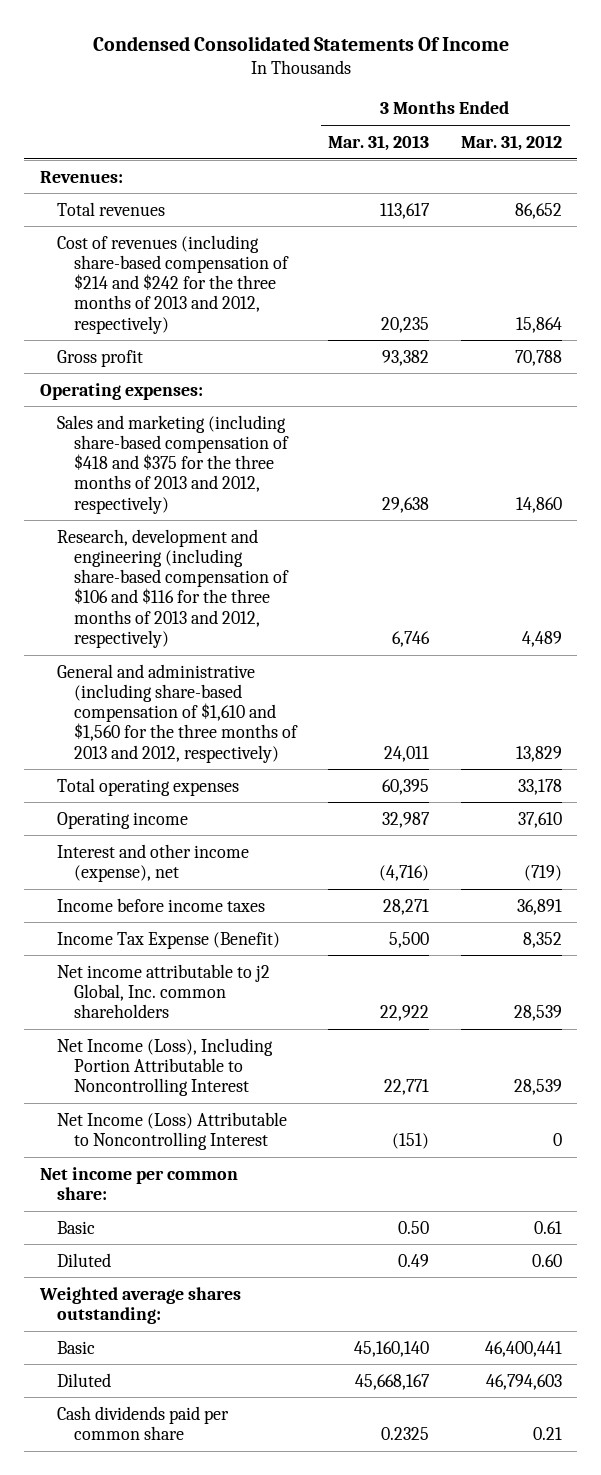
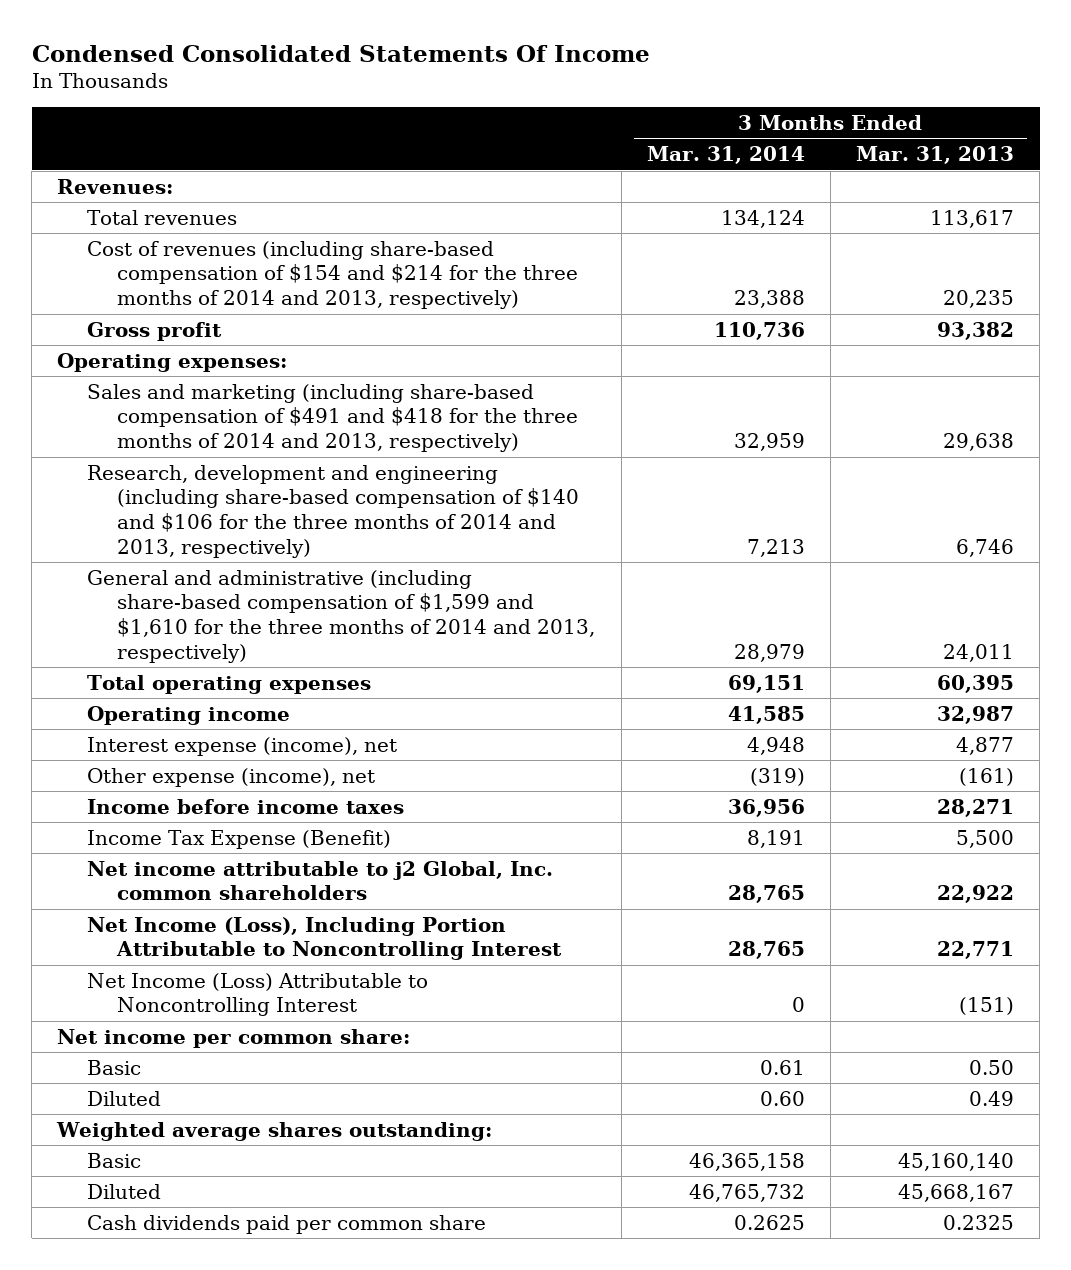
[460,134,562,151] Mar. 31, 2012 -> none
none -> [646,146,805,165] Mar. 31, 2014
[56,234,290,334] Cost of revenues (including share-based compensation of $214 and $242 for the three months of 2013 and 2012, respectively) -> [87,240,579,309] Cost of revenues (including share-based compensation of $154 and $214 for the three months of 2014 and 2013, respectively)
[56,414,290,514] Sales and marketing (including share-based compensation of $418 and $375 for the three months of 2013 and 2012, respectively) -> [87,383,579,452] Sales and marketing (including share-based compensation of $491 and $418 for the three months of 2014 and 2013, respectively)
[56,528,290,648] Research, development and engineering (including share-based compensation of $106 and $116 for the three months of 2013 and 2012, respectively) -> [87,464,580,558] Research, development and engineering (including share-based compensation of $140 and $106 for the three months of 2014 and 2013, respectively)
[56,663,299,763] General and administrative (including share-based compensation of $1,610 and $1,560 for the three months of 2013 and 2012, respectively) -> [87,569,596,663] General and administrative (including share-based compensation of $1,599 and $1,610 for the three months of 2014 and 2013, respectively)
none -> [87,736,398,756] Interest expense (income), net
[56,843,249,882] Interest and other income (expense), net -> [87,767,376,787] Other expense (income), net
[379,864,430,881] (4,716) -> [959,767,1015,786] (161)

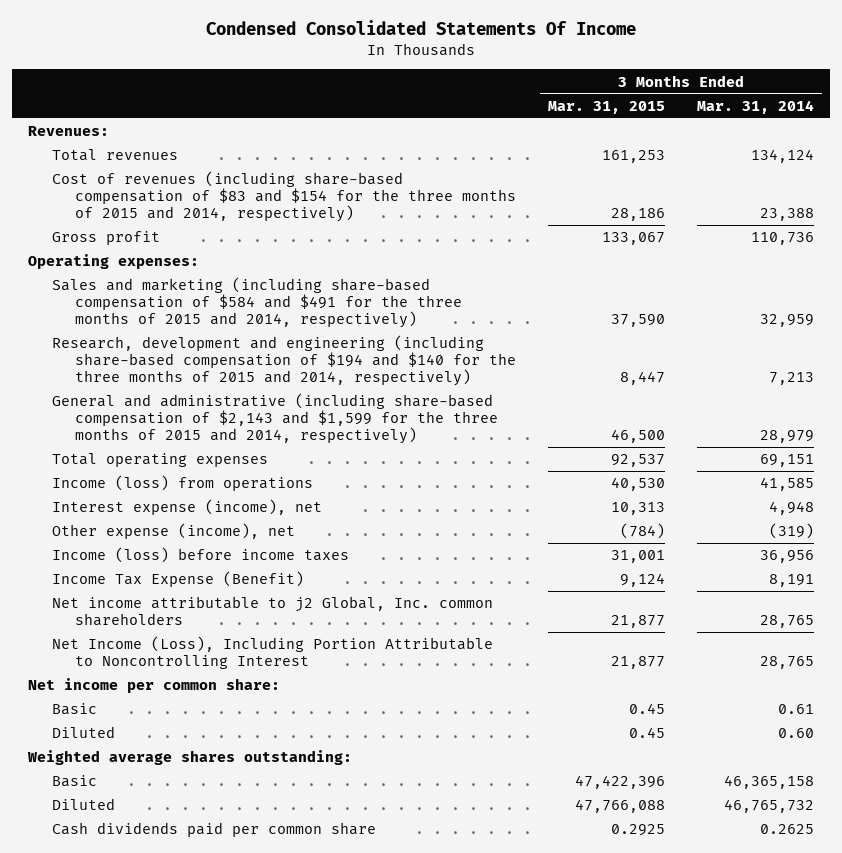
[856,146,1015,165] Mar. 31, 2013 -> none
none -> [547,100,665,114] Mar. 31, 2015
[87,240,579,309] Cost of revenues (including share-based compensation of $154 and $214 for the three months of 2014 and 2013, respectively) -> [51,171,516,223] Cost of revenues (including share-based compensation of $83 and $154 for the three months of 2015 and 2014, respectively)
[87,383,579,452] Sales and marketing (including share-based compensation of $491 and $418 for the three months of 2014 and 2013, respectively) -> [51,277,462,329] Sales and marketing (including share-based compensation of $584 and $491 for the three months of 2015 and 2014, respectively)
[87,464,580,558] Research, development and engineering (including share-based compensation of $140 and $106 for the three months of 2014 and 2013, respectively) -> [51,335,516,387] Research, development and engineering (including share-based compensation of $194 and $140 for the three months of 2015 and 2014, respectively)
[87,569,596,663] General and administrative (including share-based compensation of $1,599 and $1,610 for the three months of 2014 and 2013, respectively) -> [51,393,498,445] General and administrative (including share-based compensation of $2,143 and $1,599 for the three months of 2015 and 2014, respectively)
[87,705,291,725] Operating income -> [51,475,313,492] Income (loss) from operations
[87,798,405,814] Income before income taxes -> [51,547,349,564] Income (loss) before income taxes
[87,972,429,1017] Net Income (Loss) Attributable to Noncontrolling Interest -> none

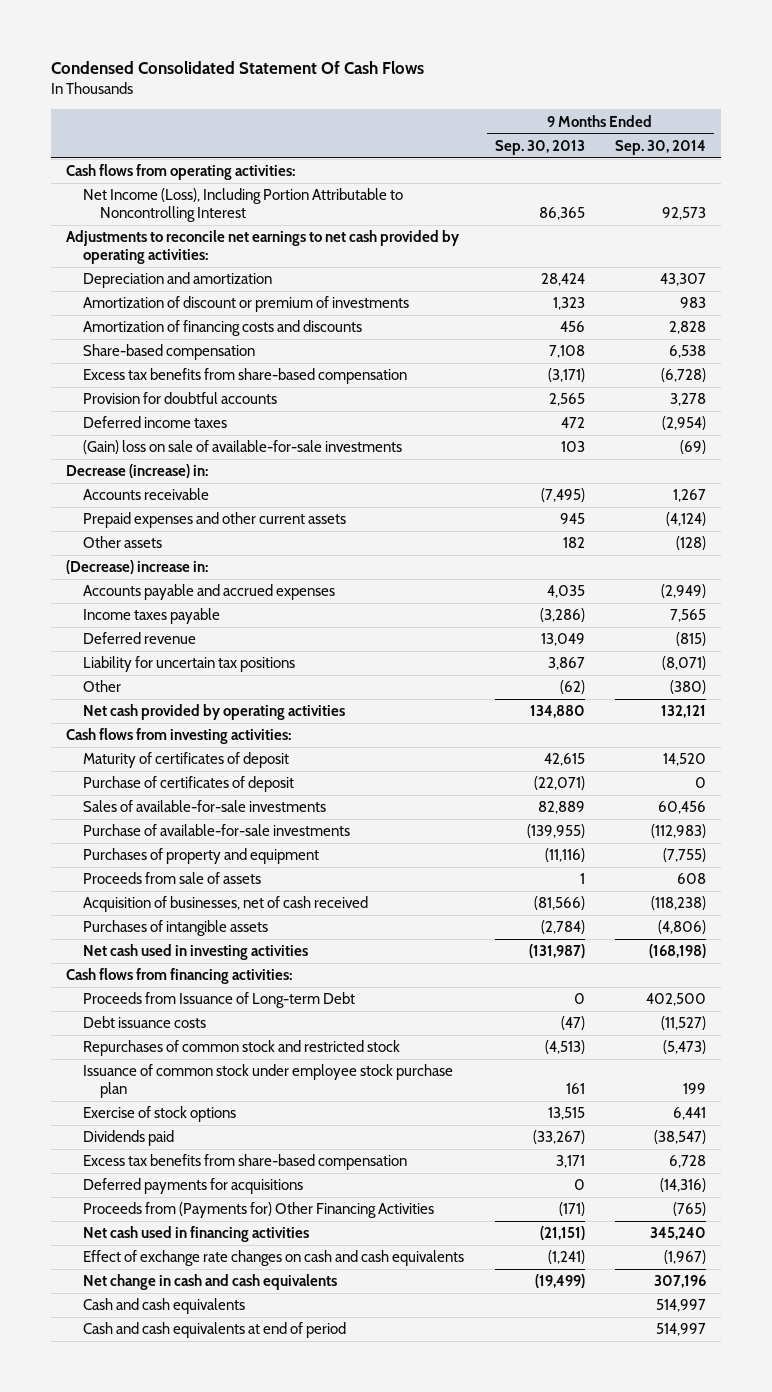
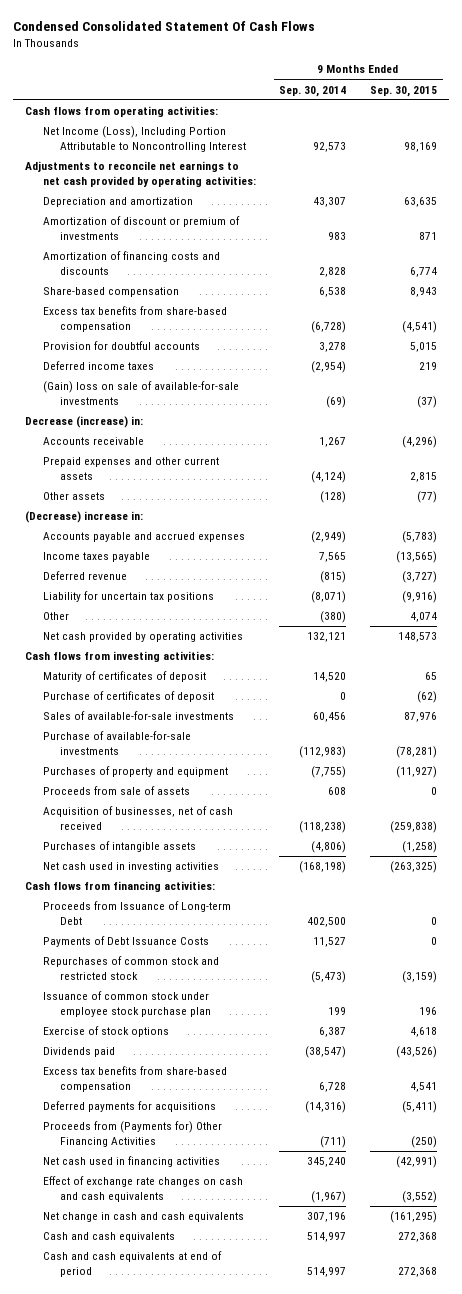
[494,139,585,155] Sep. 30, 2013 -> none
none -> [370,85,438,97] Sep. 30, 2015
[83,1016,207,1029] Debt issuance costs -> [42,936,209,948] Payments of Debt Issuance Costs
[660,1016,706,1031] (11,527) -> [313,937,347,948] 11,527
[672,1107,706,1121] 6,441 -> [319,1027,347,1038] 6,387
[672,1202,706,1217] (765) -> [320,1136,347,1149] (711)

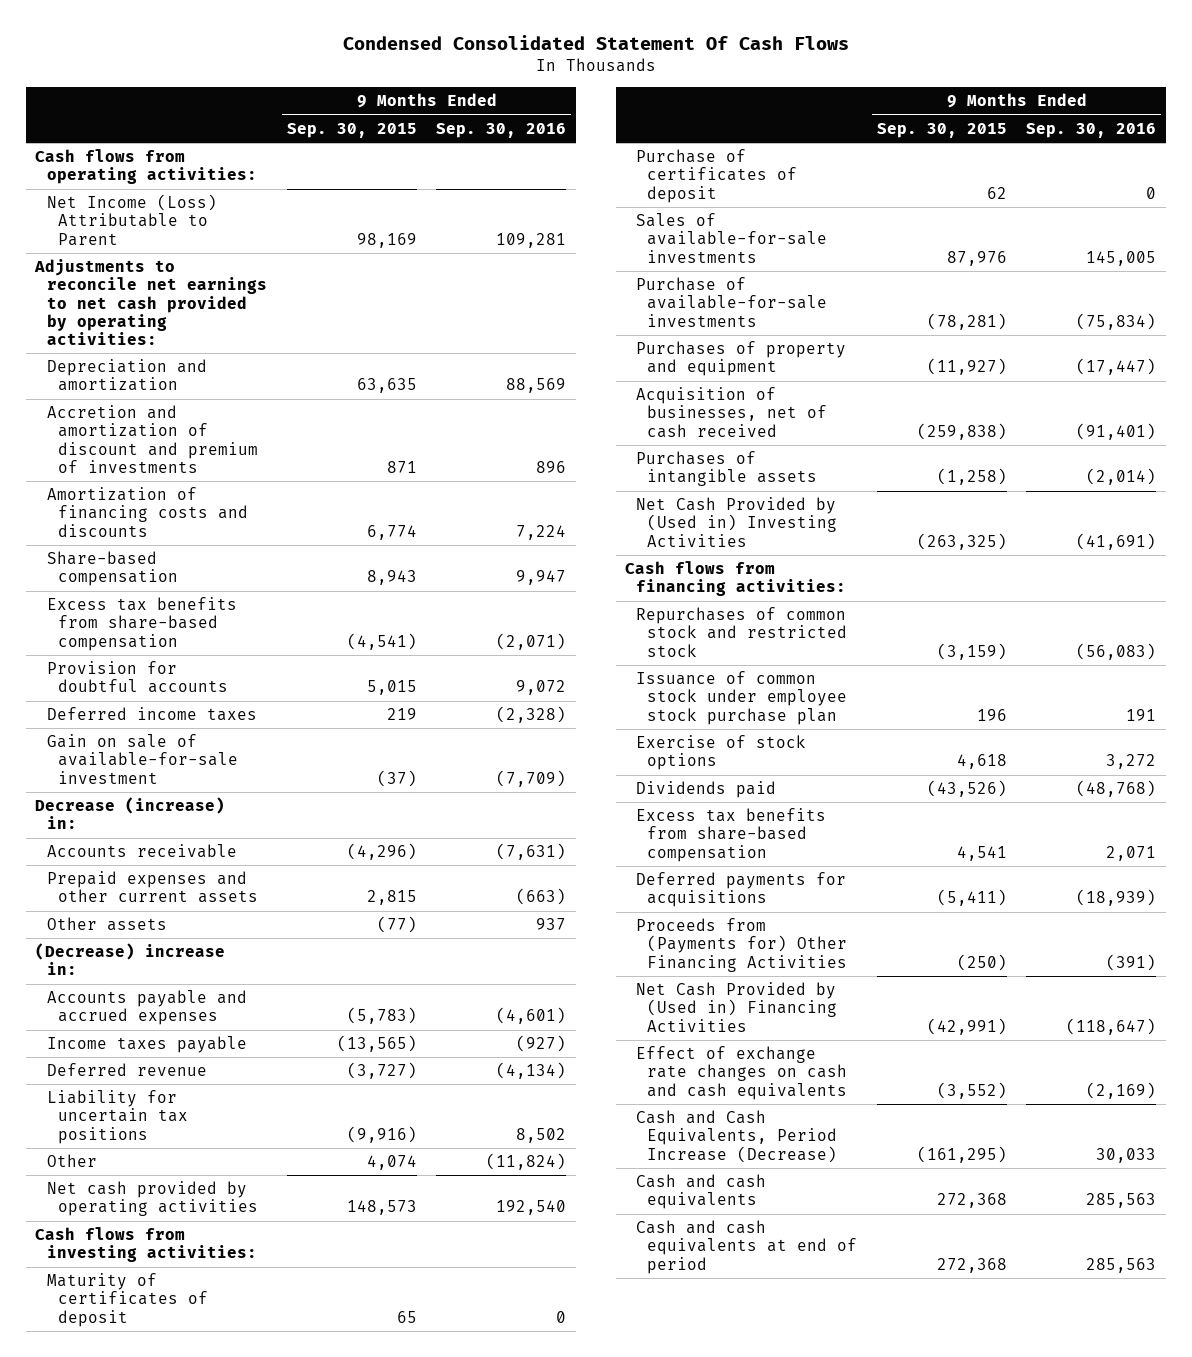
[279,85,347,97] Sep. 30, 2014 -> none
none -> [436,122,567,138] Sep. 30, 2016
[42,126,247,153] Net Income (Loss), Including Portion Attributable to Noncontrolling Interest -> [46,194,217,246] Net Income (Loss) Attributable to Parent
[42,216,240,241] Amortization of discount or premium of investments -> [46,405,258,473] Accretion and amortization of discount and premium of investments
[42,381,239,406] (Gain) loss on sale of available-for-sale investments -> [46,734,238,784] Gain on sale of available-for-sale investment
[417,691,438,704] (62) -> [986,186,1007,199] 62
[42,786,190,796] Proceeds from sale of assets -> none
[42,862,219,873] Net cash used in investing activities -> [636,497,838,547] Net Cash Provided by (Used in) Investing Activities
[42,901,231,926] Proceeds from Issuance of Long-term Debt -> none
[42,936,209,948] Payments of Debt Issuance Costs -> none
[42,1156,220,1168] Net cash used in financing activities -> [636,982,838,1032] Net Cash Provided by (Used in) Financing Activities
[42,1212,244,1223] Net change in cash and cash equivalents -> [636,1110,838,1163] Cash and Cash Equivalents, Period Increase (Decrease)

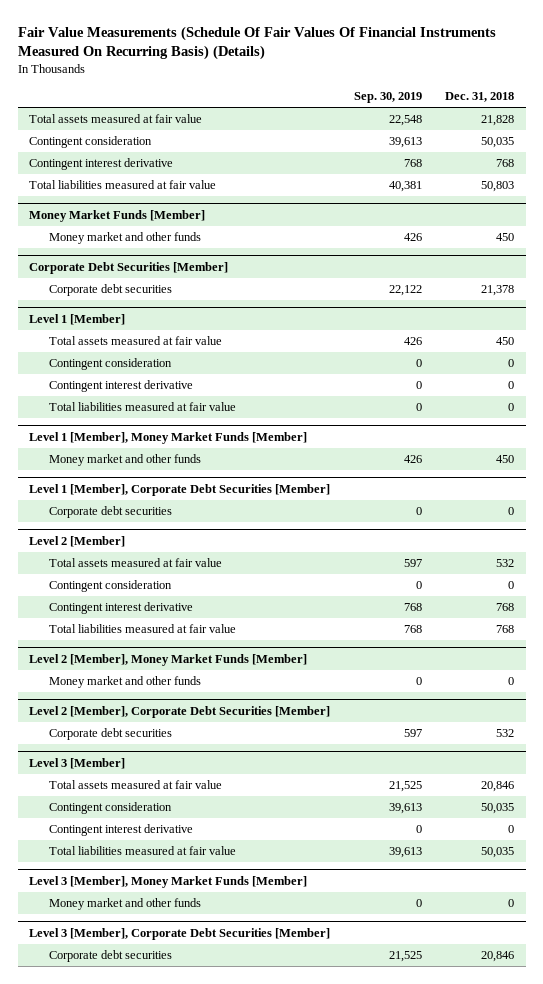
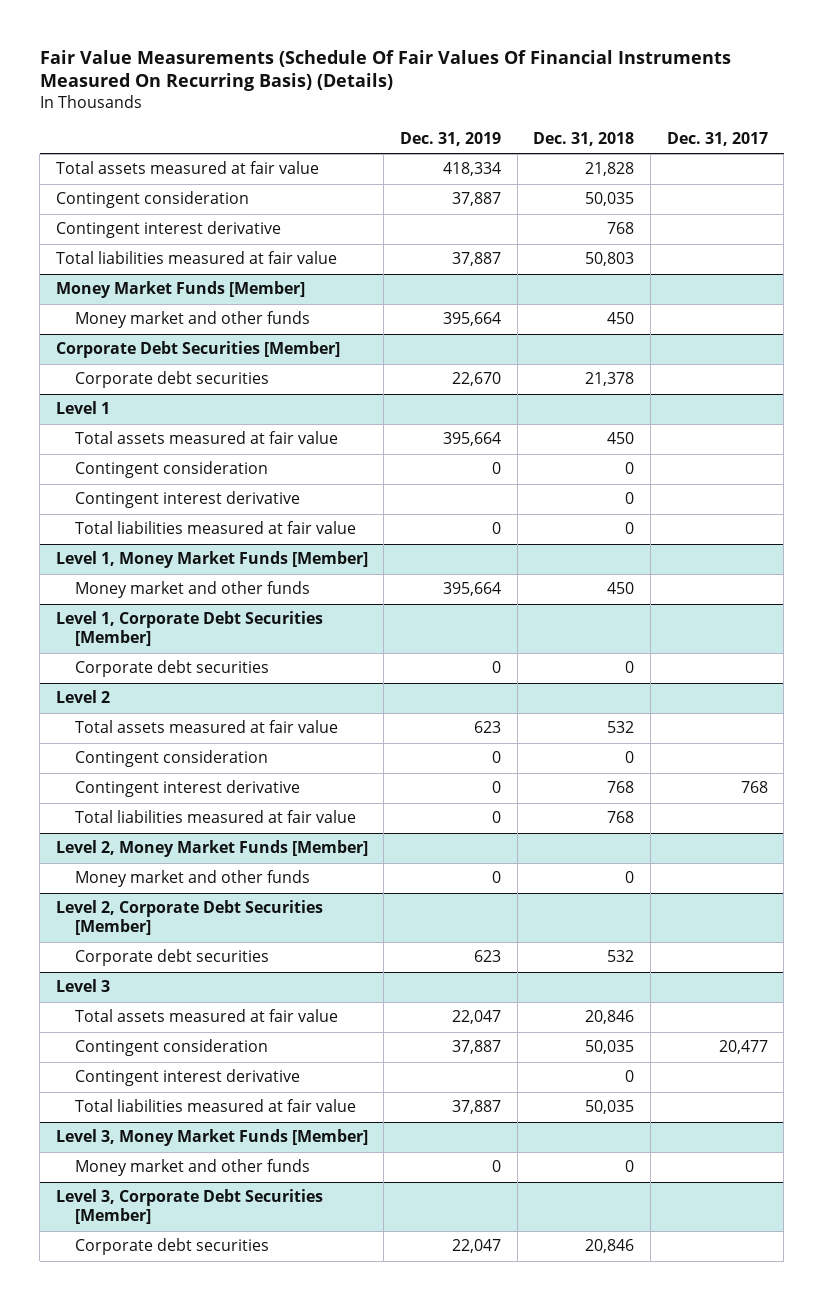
[353,92,422,104] Sep. 30, 2019 -> none
none -> [400,131,502,146] Dec. 31, 2019
none -> [666,131,768,146] Dec. 31, 2017
[29,313,126,325] Level 1 [Member] -> [55,401,110,415] Level 1
[29,431,308,444] Level 1 [Member], Money Market Funds [Member] -> [55,551,368,569] Level 1, Money Market Funds [Member]
[29,483,331,496] Level 1 [Member], Corporate Debt Securities [Member] -> [55,611,323,647] Level 1, Corporate Debt Securities [Member]
[29,535,126,547] Level 2 [Member] -> [55,690,110,704] Level 2
[29,653,308,666] Level 2 [Member], Money Market Funds [Member] -> [55,840,368,858] Level 2, Money Market Funds [Member]
[29,705,331,718] Level 2 [Member], Corporate Debt Securities [Member] -> [55,900,323,936] Level 2, Corporate Debt Securities [Member]
[29,757,126,769] Level 3 [Member] -> [55,979,110,993] Level 3
[29,875,308,888] Level 3 [Member], Money Market Funds [Member] -> [55,1129,368,1147] Level 3, Money Market Funds [Member]
[29,927,331,940] Level 3 [Member], Corporate Debt Securities [Member] -> [55,1189,323,1225] Level 3, Corporate Debt Securities [Member]

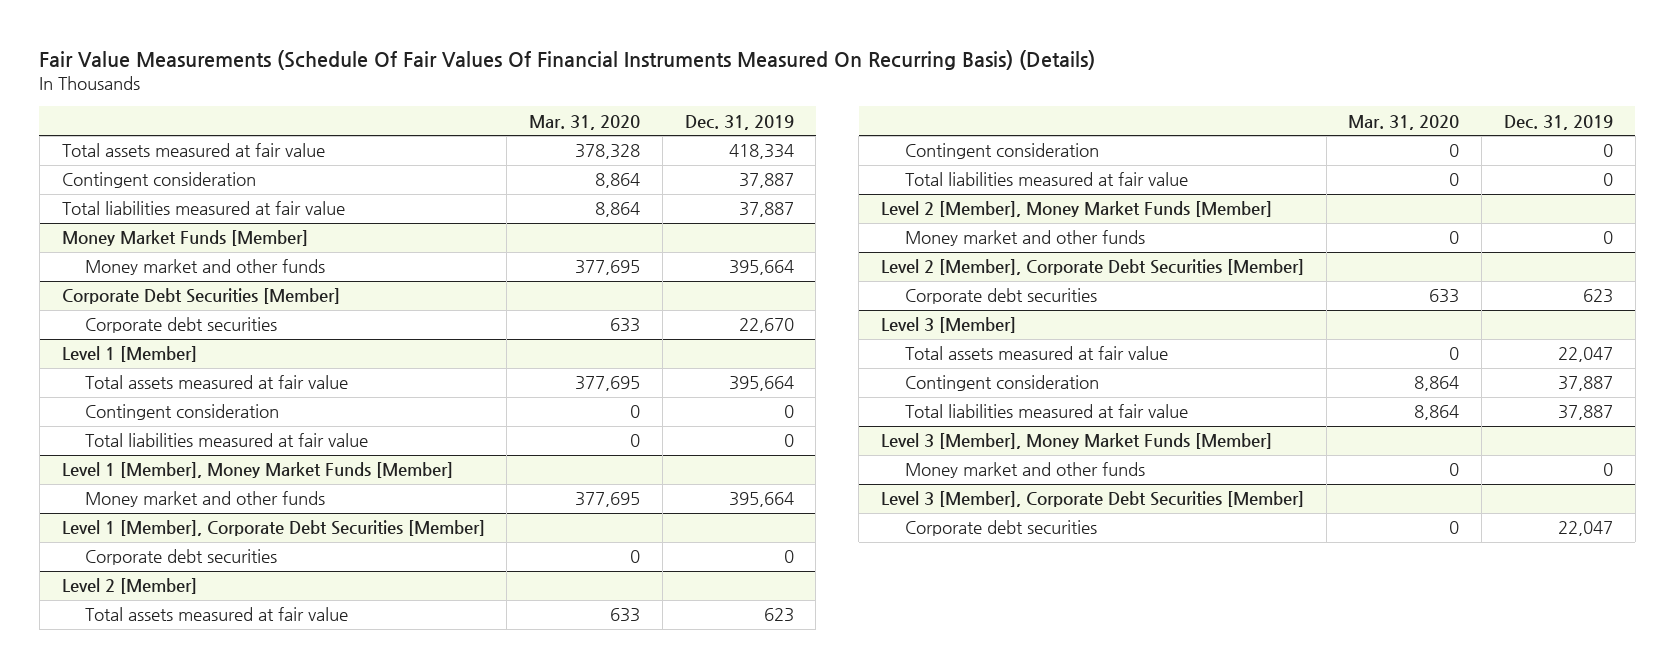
[533,131,635,146] Dec. 31, 2018 -> none
[666,131,768,146] Dec. 31, 2017 -> none
none -> [529,114,641,130] Mar. 31, 2020
[55,221,281,239] Contingent interest derivative -> none
[55,401,110,415] Level 1 -> [61,346,197,363] Level 1 [Member]
[75,491,301,509] Contingent interest derivative -> none
[55,551,368,569] Level 1, Money Market Funds [Member] -> [61,462,453,479] Level 1 [Member], Money Market Funds [Member]
[55,611,323,647] Level 1, Corporate Debt Securities [Member] -> [61,520,485,537] Level 1 [Member], Corporate Debt Securities [Member]
[55,690,110,704] Level 2 -> [61,578,197,595] Level 2 [Member]
[75,780,301,798] Contingent interest derivative -> none
[55,840,368,858] Level 2, Money Market Funds [Member] -> [880,201,1272,218] Level 2 [Member], Money Market Funds [Member]
[55,900,323,936] Level 2, Corporate Debt Securities [Member] -> [880,259,1304,276] Level 2 [Member], Corporate Debt Securities [Member]
[55,979,110,993] Level 3 -> [880,317,1016,334] Level 3 [Member]
[75,1069,301,1087] Contingent interest derivative -> none
[55,1129,368,1147] Level 3, Money Market Funds [Member] -> [880,433,1272,450] Level 3 [Member], Money Market Funds [Member]
[55,1189,323,1225] Level 3, Corporate Debt Securities [Member] -> [880,491,1304,508] Level 3 [Member], Corporate Debt Securities [Member]

